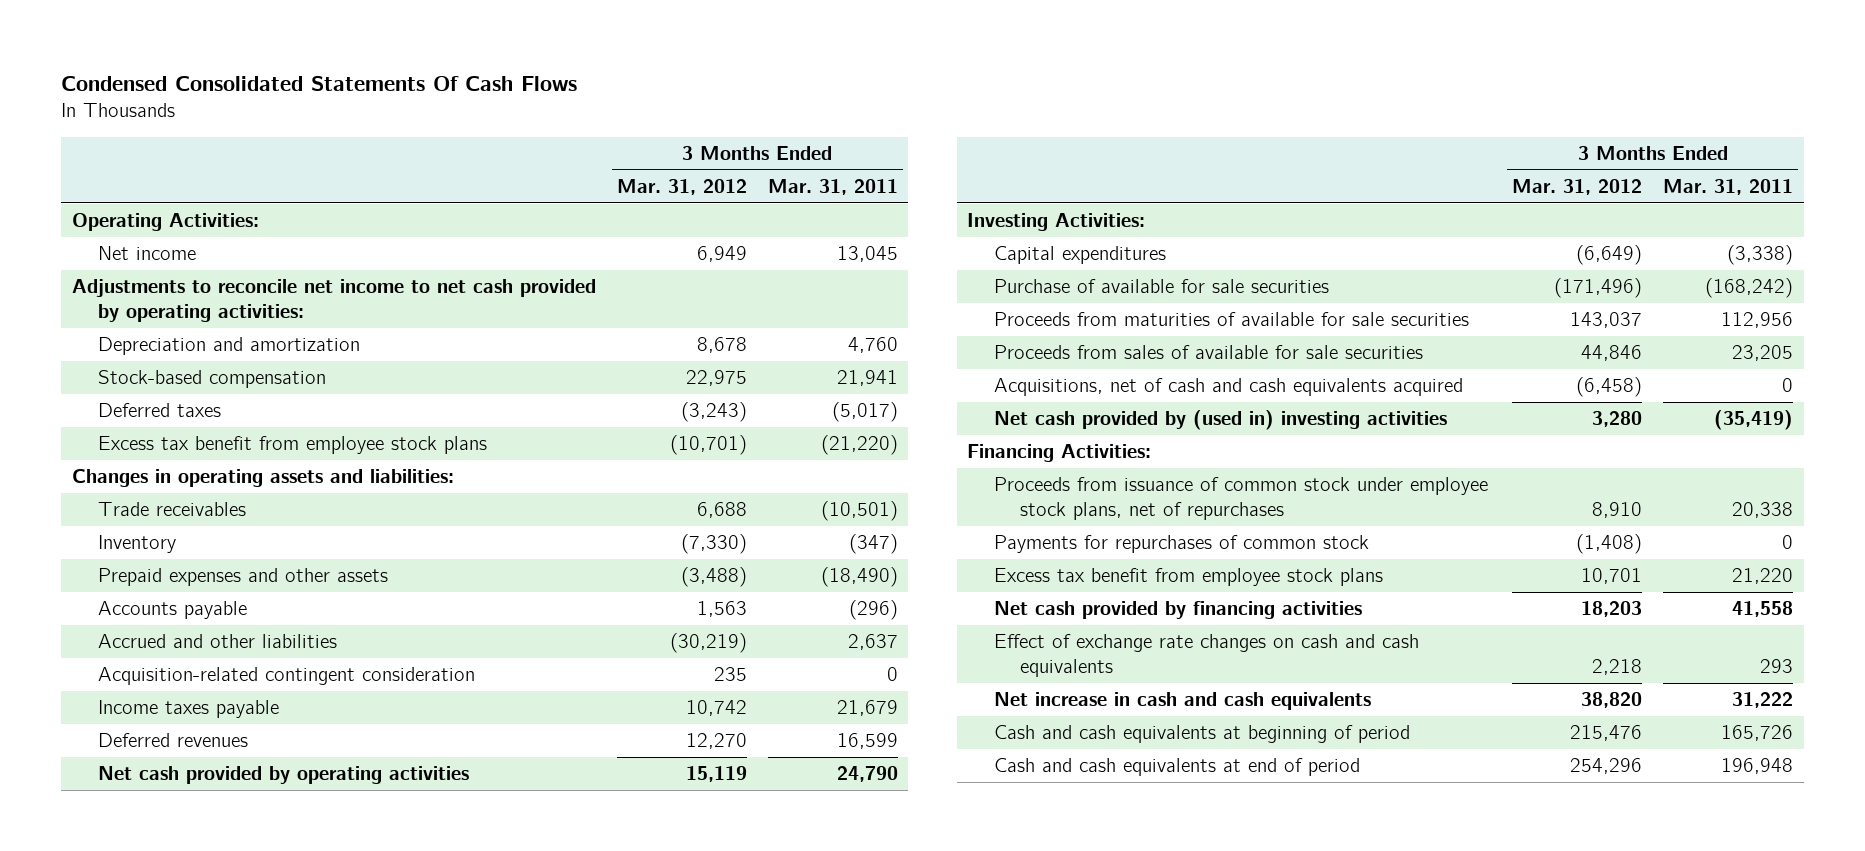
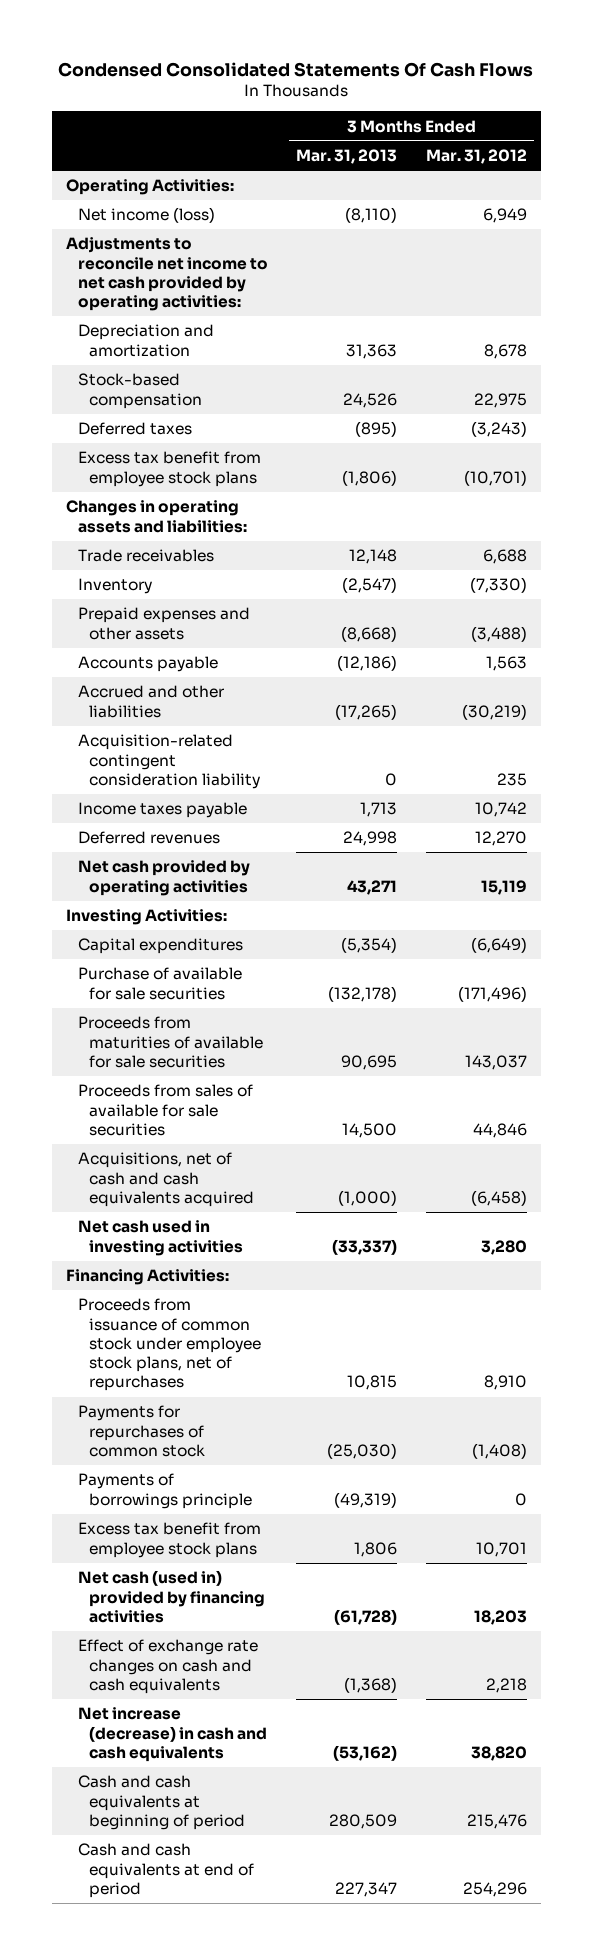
[767,178,898,195] Mar. 31, 2011 -> none
none -> [296,149,398,165] Mar. 31, 2013
[98,246,197,261] Net income -> [77,207,215,224] Net income (loss)
[98,667,476,686] Acquisition-related contingent consideration -> [77,734,261,789] Acquisition-related contingent consideration liability
[993,410,1447,431] Net cash provided by (used in) investing activities -> [77,1220,244,1256] Net cash used in investing activities
none -> [77,1473,253,1509] Payments of borrowings principle
[993,601,1362,620] Net cash provided by financing activities -> [77,1570,266,1623] Net cash (used in) provided by financing activities
[993,692,1371,711] Net increase in cash and cash equivalents -> [77,1707,268,1762] Net increase (decrease) in cash and cash equivalents

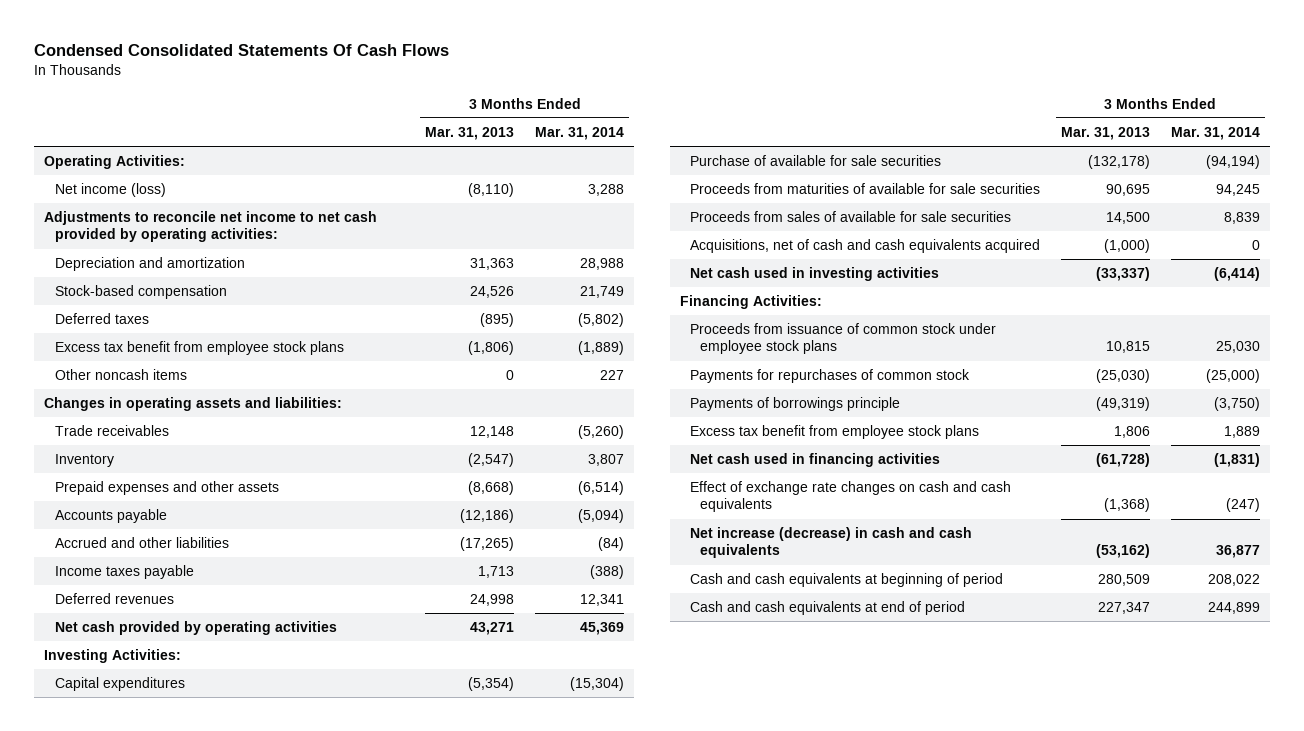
[425,149,527,165] Mar. 31, 2012 -> none
none -> [534,127,624,141] Mar. 31, 2014
none -> [54,369,187,381] Other noncash items
[77,734,261,789] Acquisition-related contingent consideration liability -> none
[77,1298,262,1392] Proceeds from issuance of common stock under employee stock plans, net of repurchases -> [690,323,997,355] Proceeds from issuance of common stock under employee stock plans
[77,1570,266,1623] Net cash (used in) provided by financing activities -> [690,453,941,468] Net cash used in financing activities

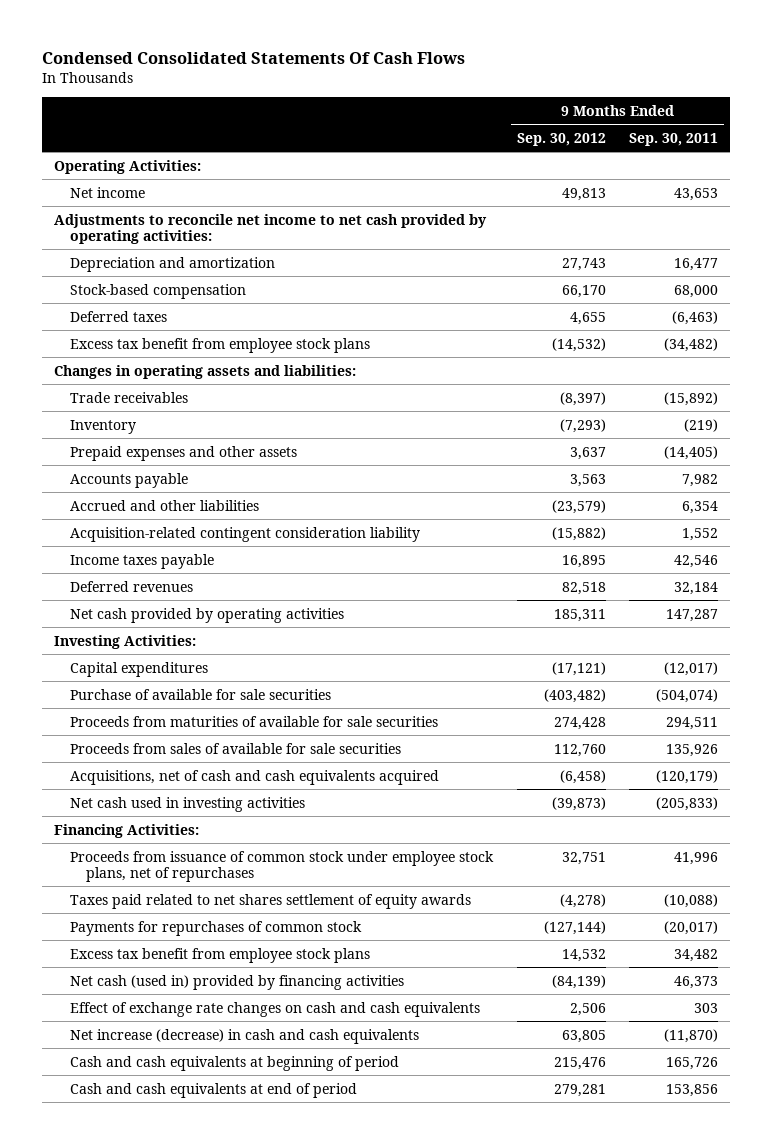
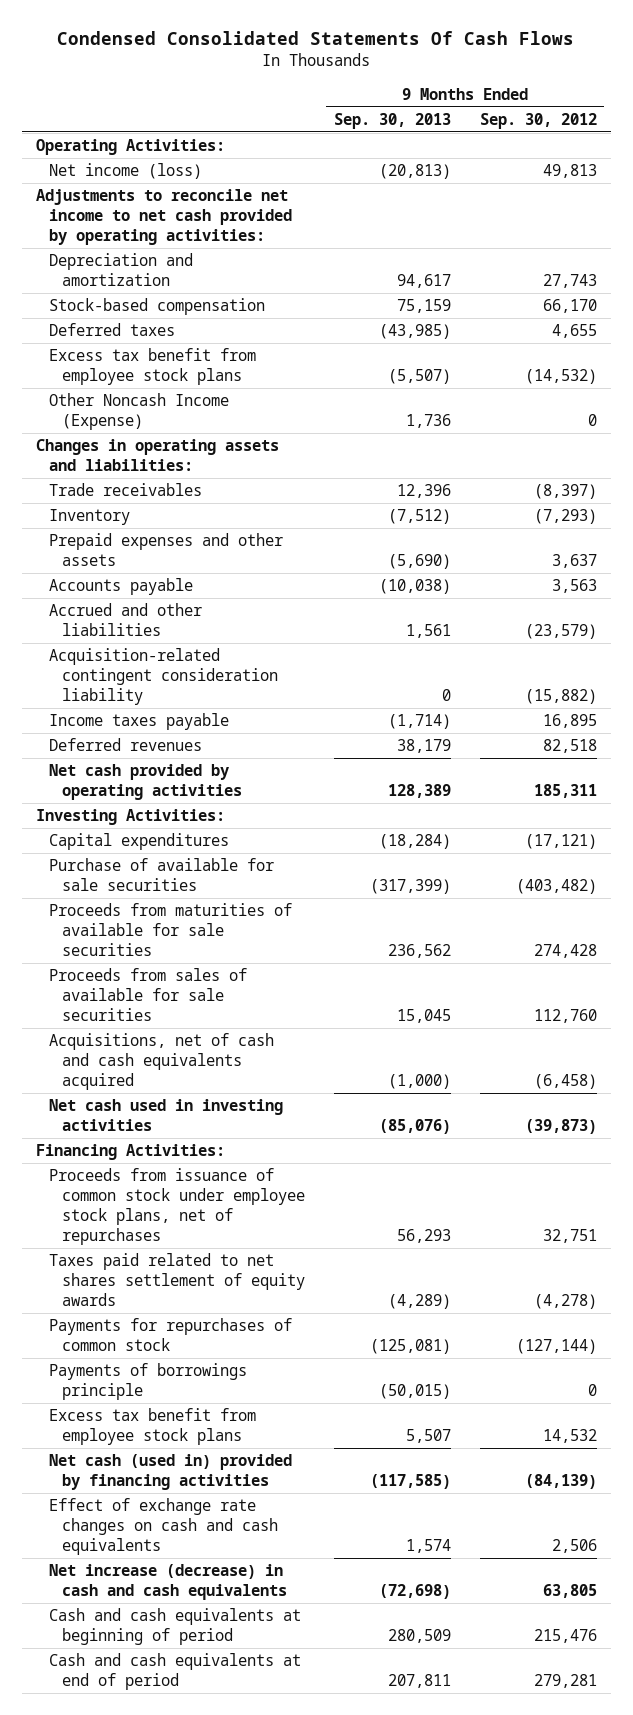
[629,132,719,146] Sep. 30, 2011 -> none
none -> [333,112,451,129] Sep. 30, 2013
[70,186,146,198] Net income -> [48,163,202,180] Net income (loss)
none -> [48,393,229,431] Other Noncash Income (Expense)
none -> [48,1363,247,1401] Payments of borrowings principle

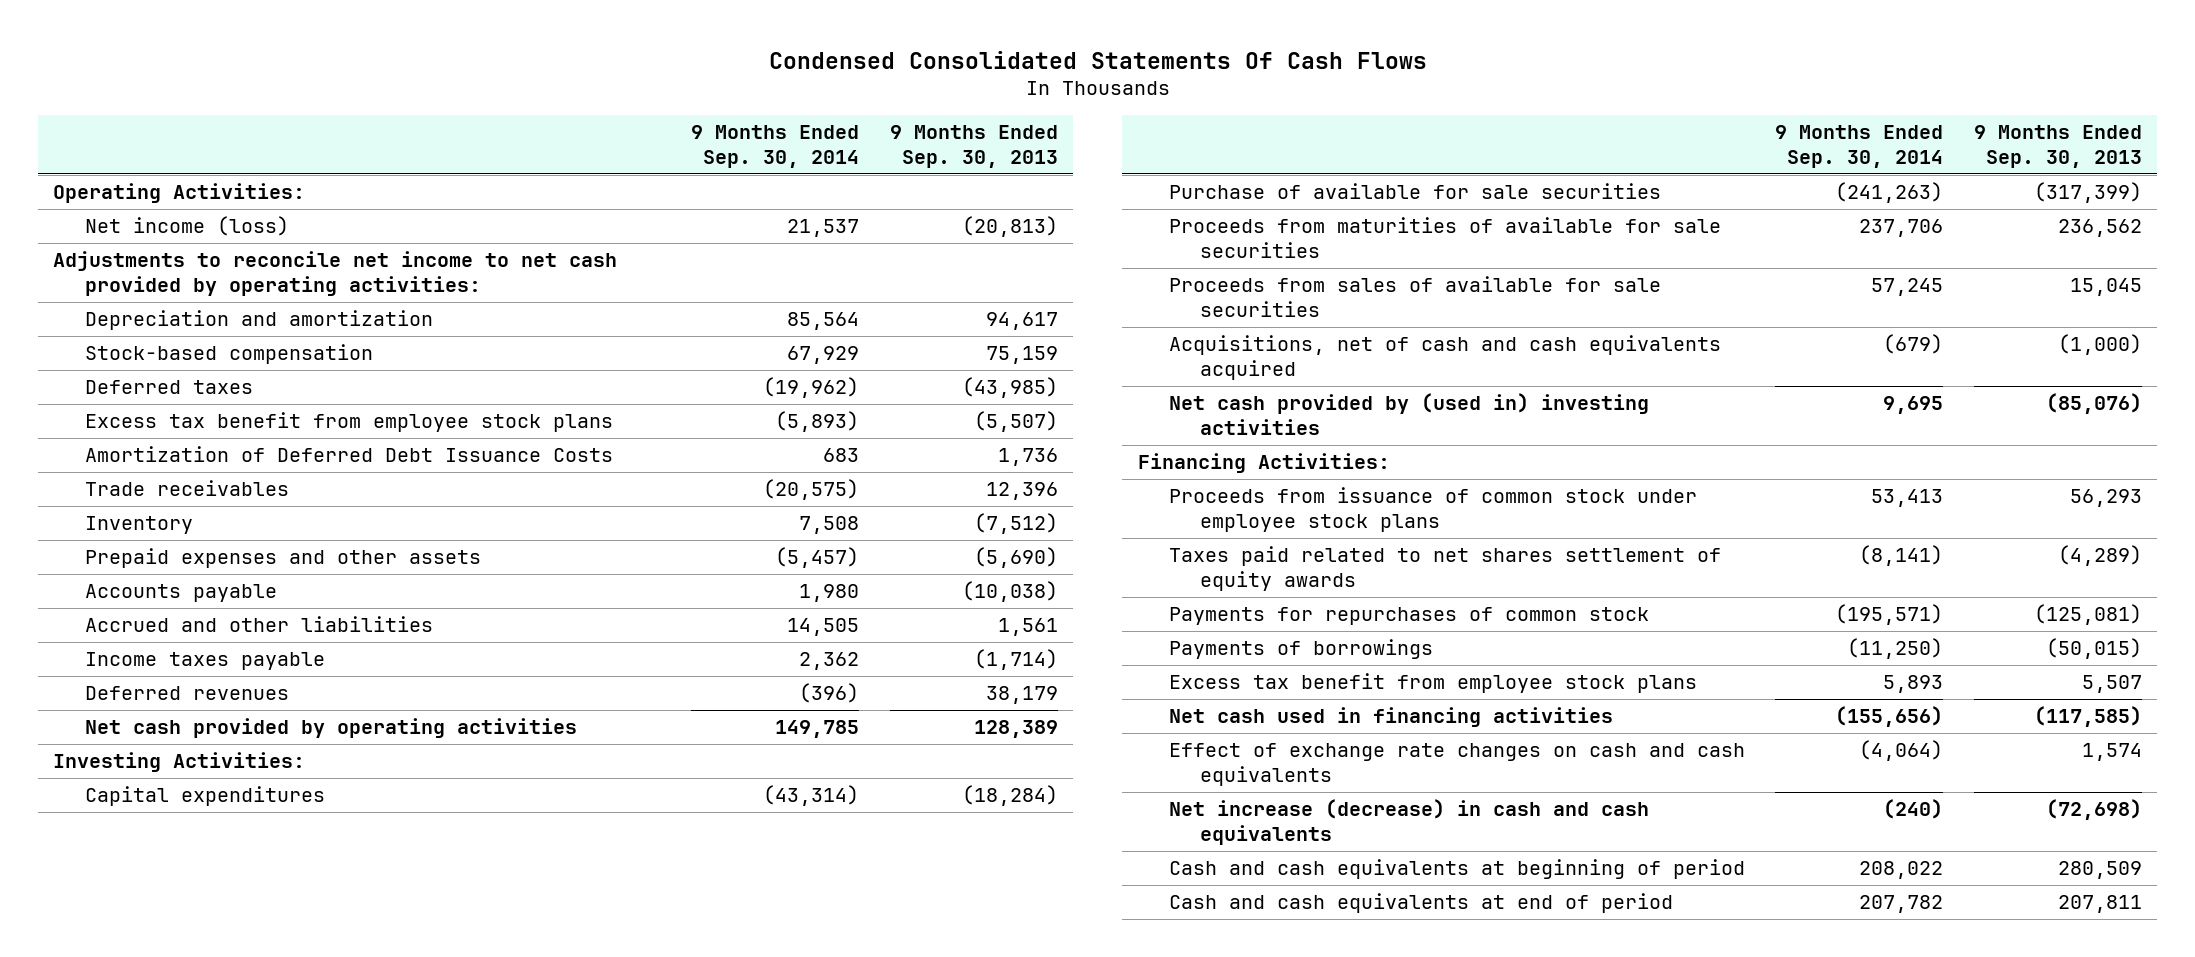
[479,112,597,129] Sep. 30, 2012 -> none
none -> [691,124,860,168] 9 Months Ended Sep. 30, 2014
[36,439,280,472] Changes in operating assets and liabilities: -> none
[48,393,229,431] Other Noncash Income (Expense) -> [84,446,613,463] Amortization of Deferred Debt Issuance Costs
[48,648,278,705] Acquisition-related contingent consideration liability -> none
[48,1099,283,1132] Net cash used in investing activities -> [1168,393,1649,436] Net cash provided by (used in) investing activities
[48,1168,305,1245] Proceeds from issuance of common stock under employee stock plans, net of repurchases -> [1168,487,1697,533] Proceeds from issuance of common stock under employee stock plans
[48,1363,247,1401] Payments of borrowings principle -> [1168,639,1433,660] Payments of borrowings
[48,1454,292,1491] Net cash (used in) provided by financing activities -> [1168,707,1613,728] Net cash used in financing activities

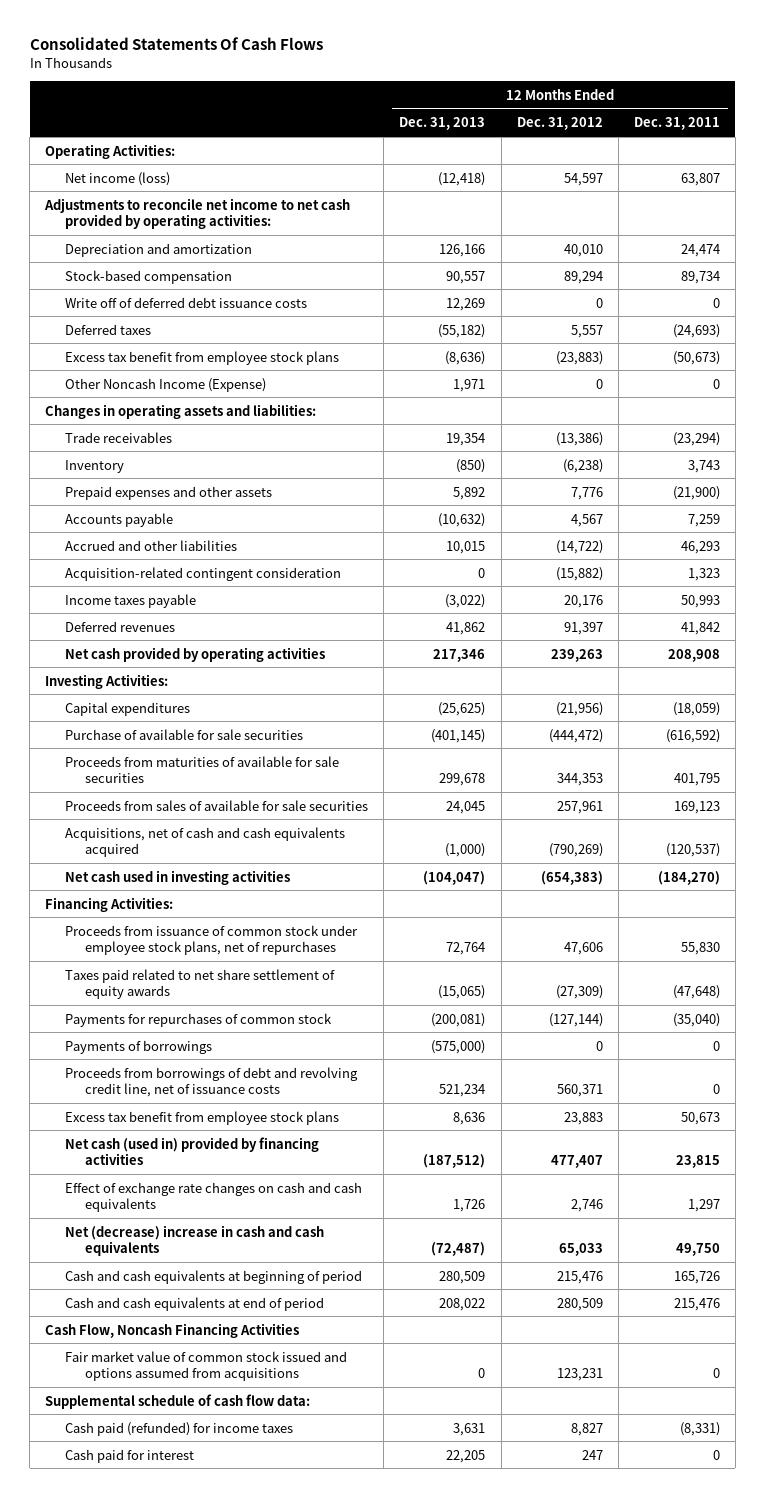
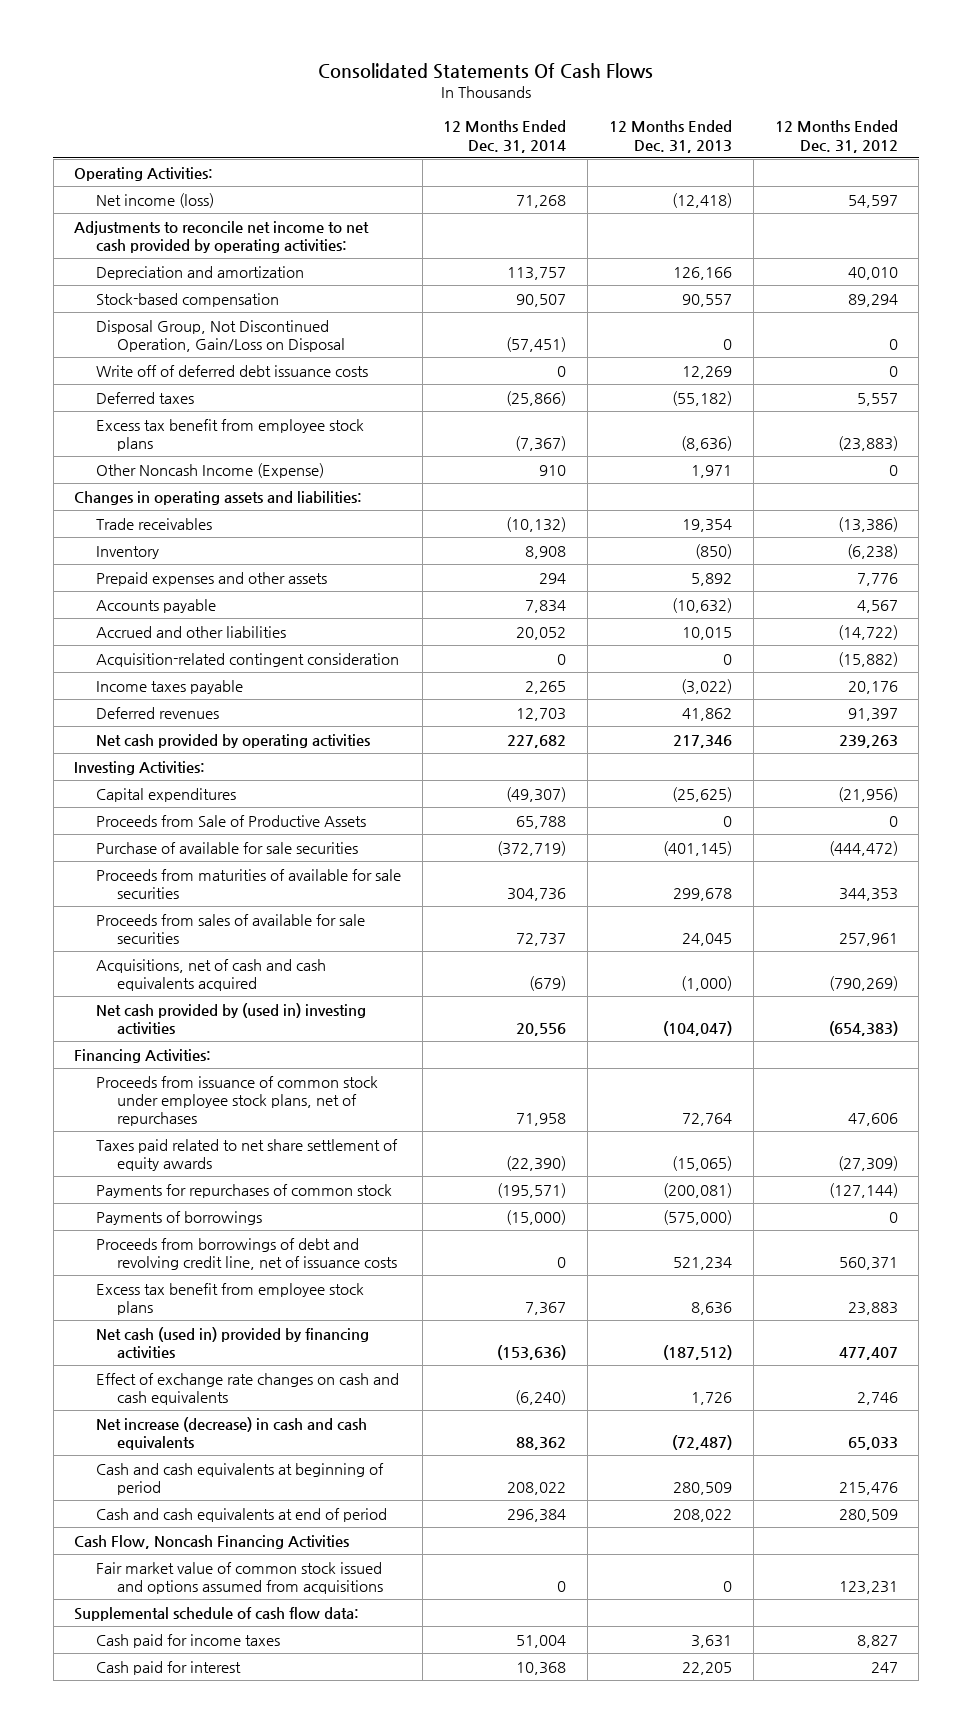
[633,117,720,131] Dec. 31, 2011 -> none
none -> [443,120,567,153] 12 Months Ended Dec. 31, 2014
none -> [95,319,346,353] Disposal Group, Not Discontinued Operation, Gain/Loss on Disposal
none -> [95,814,366,827] Proceeds from Sale of Productive Assets
[65,869,291,885] Net cash used in investing activities -> [95,1002,366,1035] Net cash provided by (used in) investing activities
[65,1224,325,1257] Net (decrease) increase in cash and cash equivalents -> [95,1416,367,1451] Net increase (decrease) in cash and cash equivalents
[65,1421,294,1436] Cash paid (refunded) for income taxes -> [95,1633,280,1648] Cash paid for income taxes

